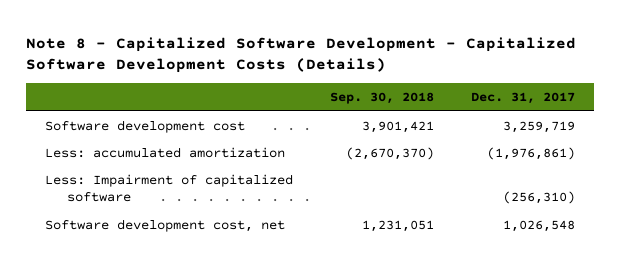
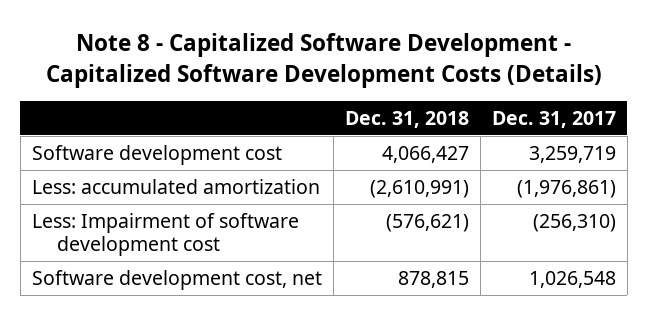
[329,92,434,105] Sep. 30, 2018 -> none
none -> [344,111,469,129] Dec. 31, 2018
[44,173,293,203] Less: Impairment of capitalized software -> [31,212,299,256] Less: Impairment of software development cost

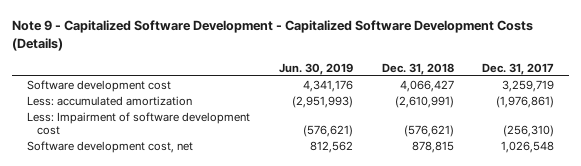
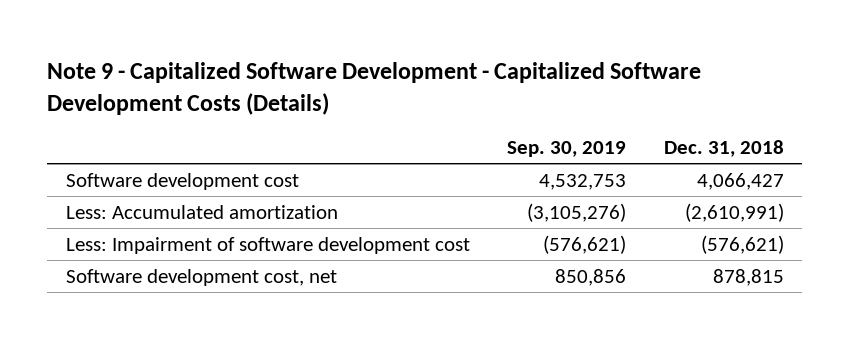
[278,62,353,75] Jun. 30, 2019 -> none
[482,62,555,75] Dec. 31, 2017 -> none
none -> [507,141,627,158] Sep. 30, 2019
[26,96,192,107] Less: accumulated amortization -> [66,204,339,219] Less: Accumulated amortization

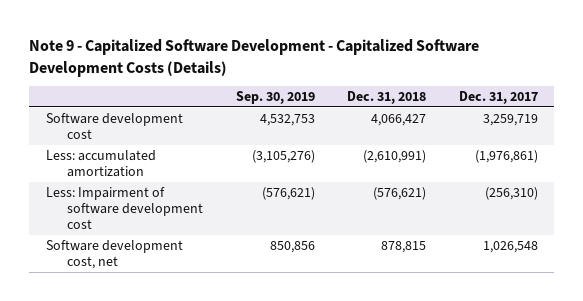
none -> [458,91,538,105] Dec. 31, 2017
[66,204,339,219] Less: Accumulated amortization -> [45,149,156,178] Less: accumulated amortization

